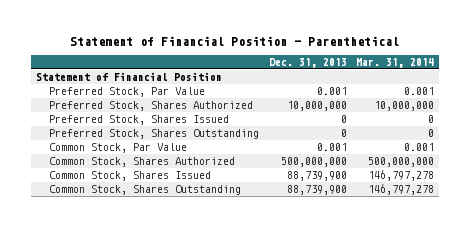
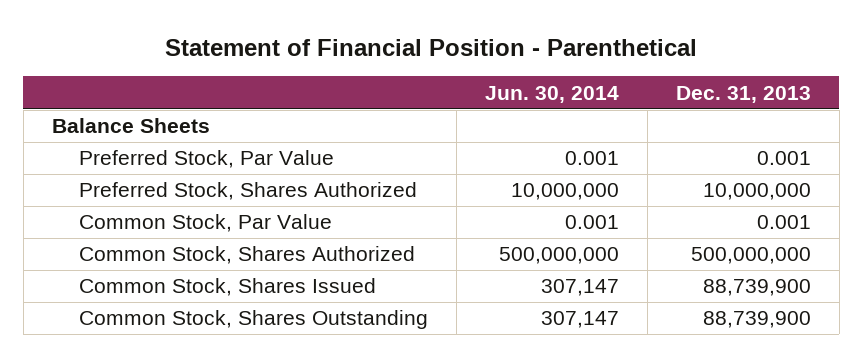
[356,57,435,68] Mar. 31, 2014 -> none
none -> [485,85,620,103] Jun. 30, 2014
[36,72,223,82] Statement of Financial Position -> [51,118,210,134] Balance Sheets
[48,115,229,126] Preferred Stock, Shares Issued -> none
[48,129,259,140] Preferred Stock, Shares Outstanding -> none

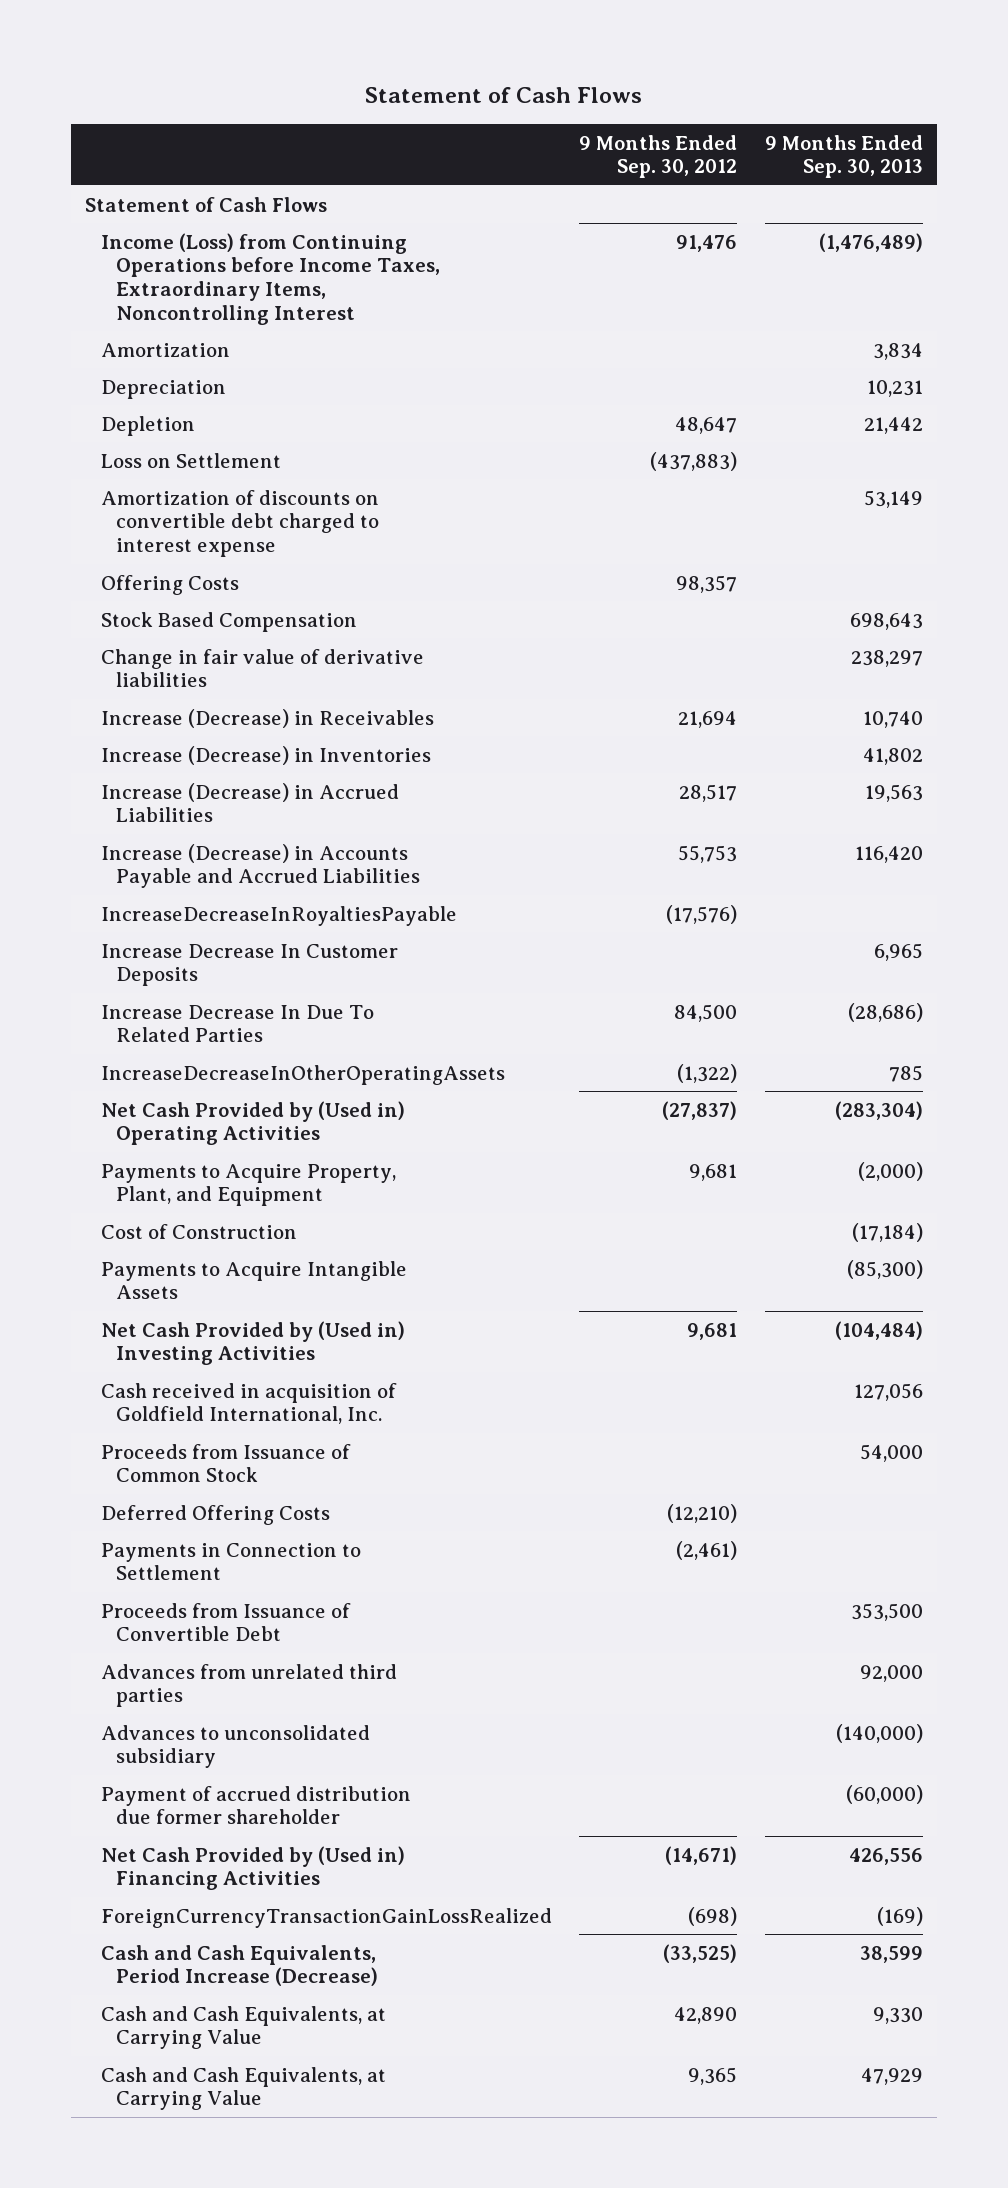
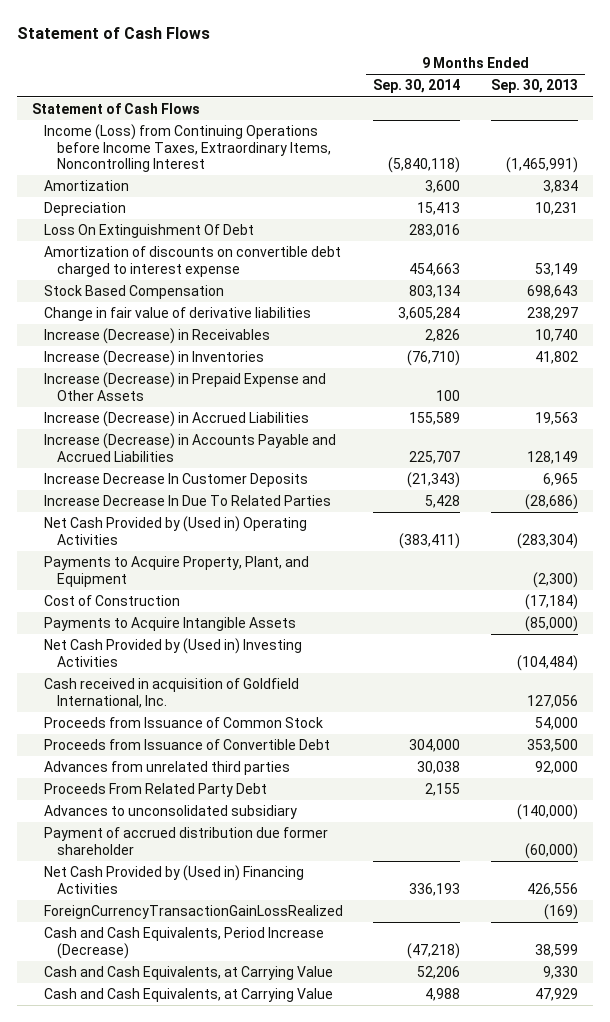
[579,134,738,179] 9 Months Ended Sep. 30, 2012 -> none
none -> [373,79,461,94] Sep. 30, 2014
[818,232,923,252] (1,476,489) -> [505,157,578,174] (1,465,991)
[100,415,195,436] Depletion -> none
[100,452,281,468] Loss on Settlement -> none
none -> [44,223,255,238] Loss On Extinguishment Of Debt
[100,574,239,595] Offering Costs -> none
none -> [44,371,327,401] Increase (Decrease) in Prepaid Expense and Other Assets
[100,905,457,926] IncreaseDecreaseInRoyaltiesPayable -> none
[854,845,923,863] 116,420 -> [526,450,578,464] 128,149
[100,1064,505,1085] IncreaseDecreaseInOtherOperatingAssets -> none
[857,1161,923,1181] (2,000) -> [532,571,578,588] (2,300)
[846,1259,923,1279] (85,300) -> [524,615,578,632] (85,000)
[100,1504,330,1525] Deferred Offering Costs -> none
[100,1542,361,1581] Payments in Connection to Settlement -> none
none -> [44,782,268,797] Proceeds From Related Party Debt

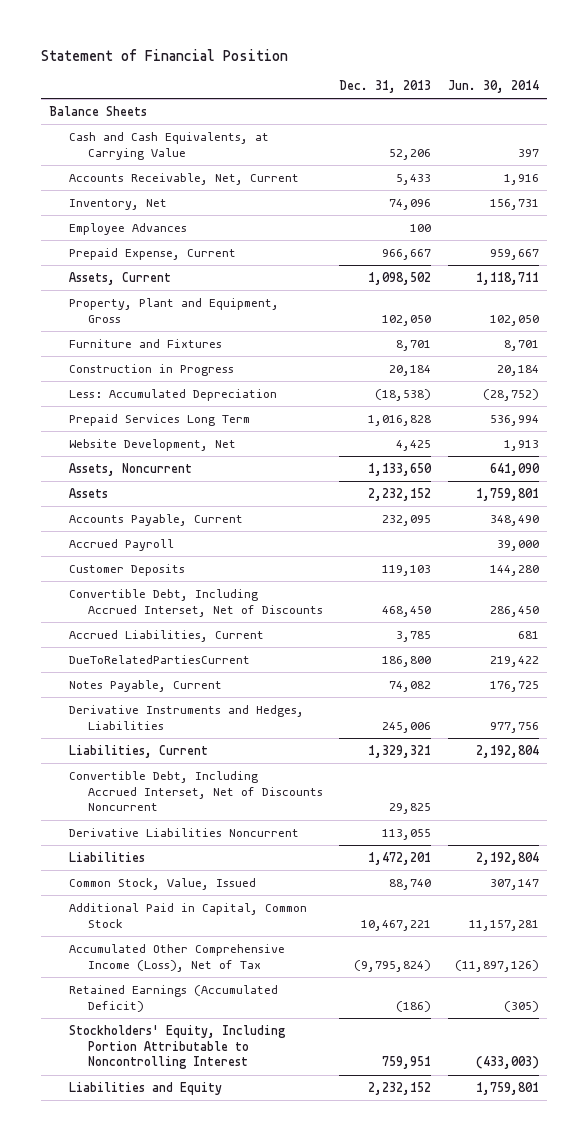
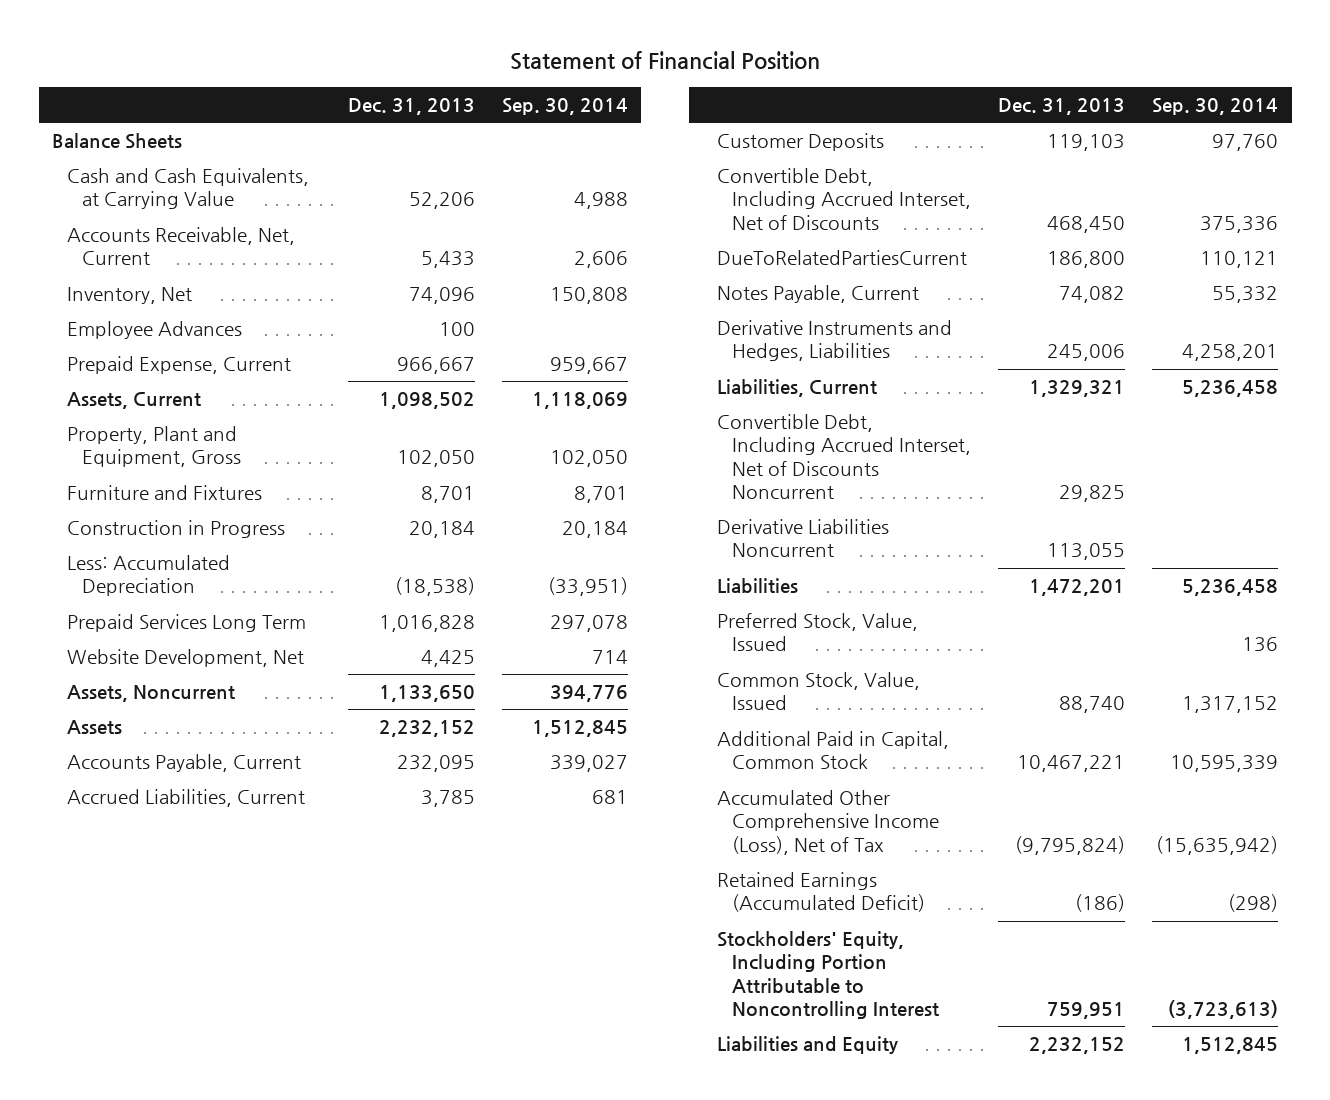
[447,80,539,94] Jun. 30, 2014 -> none
none -> [501,98,628,116] Sep. 30, 2014
[68,539,174,552] Accrued Payroll -> none
[68,630,264,643] Accrued Liabilities, Current -> [67,789,306,808] Accrued Liabilities, Current
none -> [717,613,919,652] Preferred Stock, Value, Issued

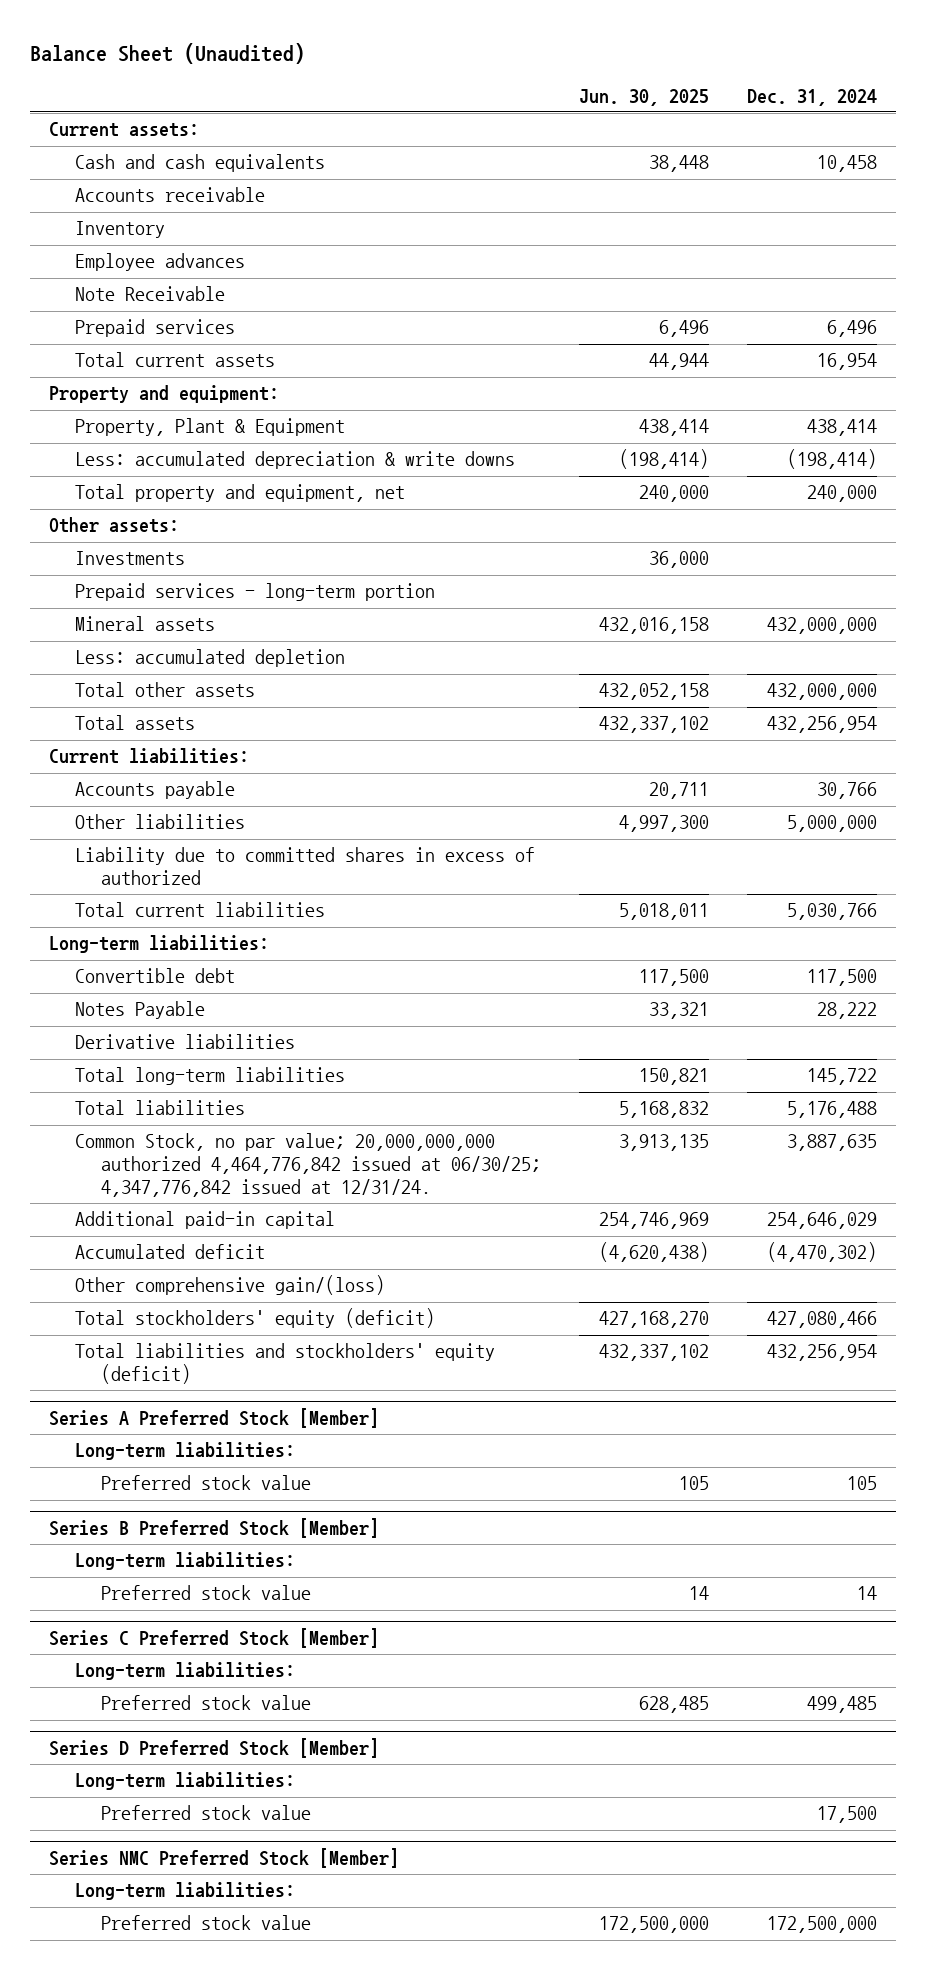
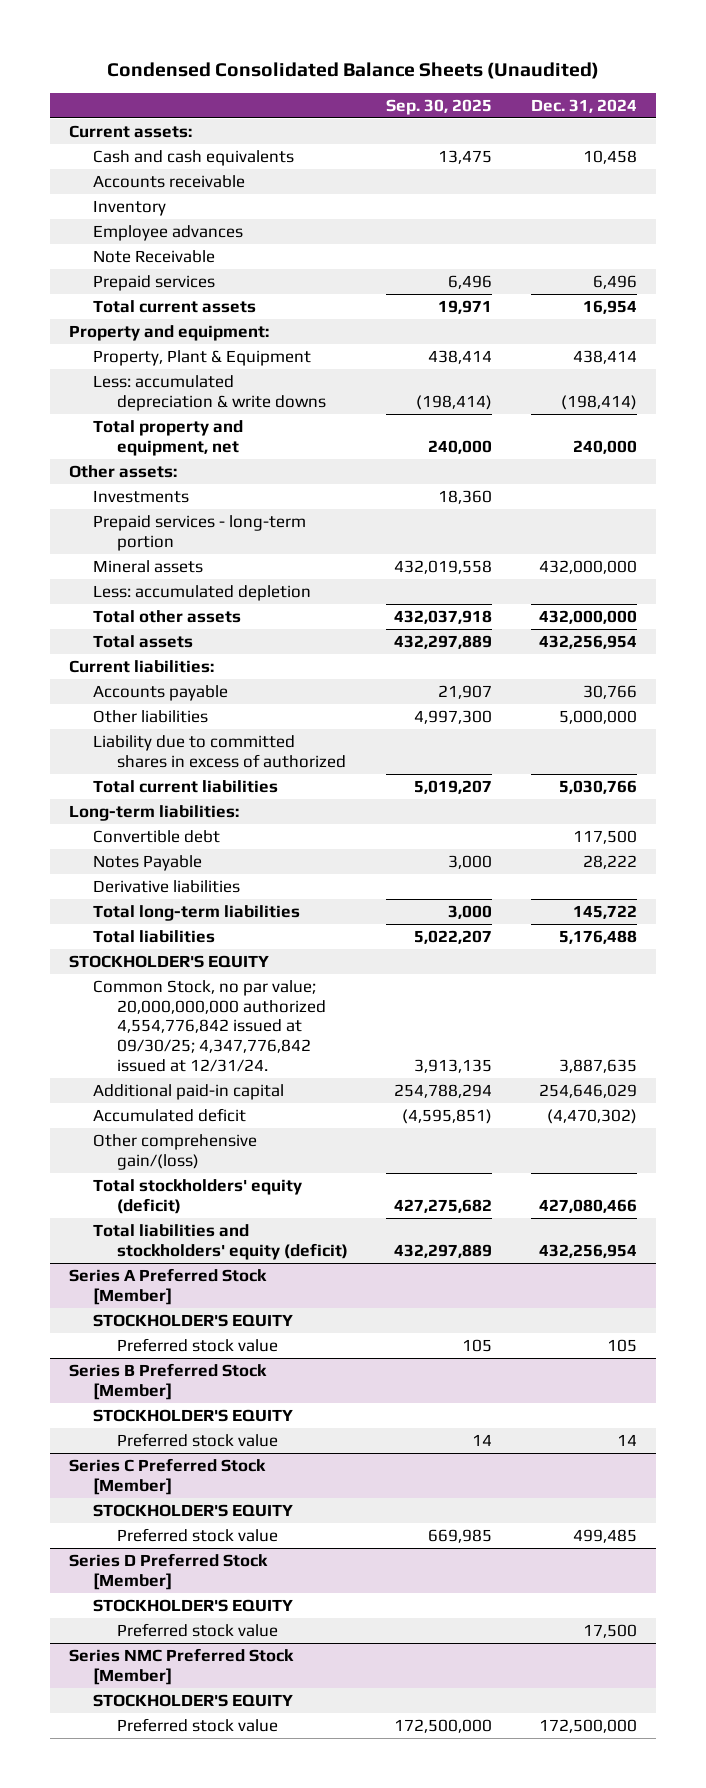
[30,43,306,65] Balance Sheet (Unaudited) -> [107,61,600,79] Condensed Consolidated Balance Sheets (Unaudited)
[578,88,709,106] Jun. 30, 2025 -> none
none -> [386,98,493,115] Sep. 30, 2025
none -> [69,954,270,968] STOCKHOLDER'S EQUITY
[74,1133,541,1198] Common Stock, no par value; 20,000,000,000 authorized 4,464,776,842 issued at 06/30/25; 4,347,776,842 issued at 12/31/24. -> [93,979,326,1073] Common Stock, no par value; 20,000,000,000 authorized 4,554,776,842 issued at 09/30/25; 4,347,776,842 issued at 12/31/24.
[74,1442,295,1461] Long-term liabilities: -> none
none -> [93,1313,294,1327] STOCKHOLDER'S EQUITY
[74,1552,295,1571] Long-term liabilities: -> none
none -> [93,1408,294,1422] STOCKHOLDER'S EQUITY
[74,1662,295,1681] Long-term liabilities: -> none
none -> [93,1503,294,1517] STOCKHOLDER'S EQUITY
[74,1772,295,1791] Long-term liabilities: -> none
none -> [93,1598,294,1612] STOCKHOLDER'S EQUITY
[74,1882,295,1901] Long-term liabilities: -> none
none -> [93,1693,294,1707] STOCKHOLDER'S EQUITY

